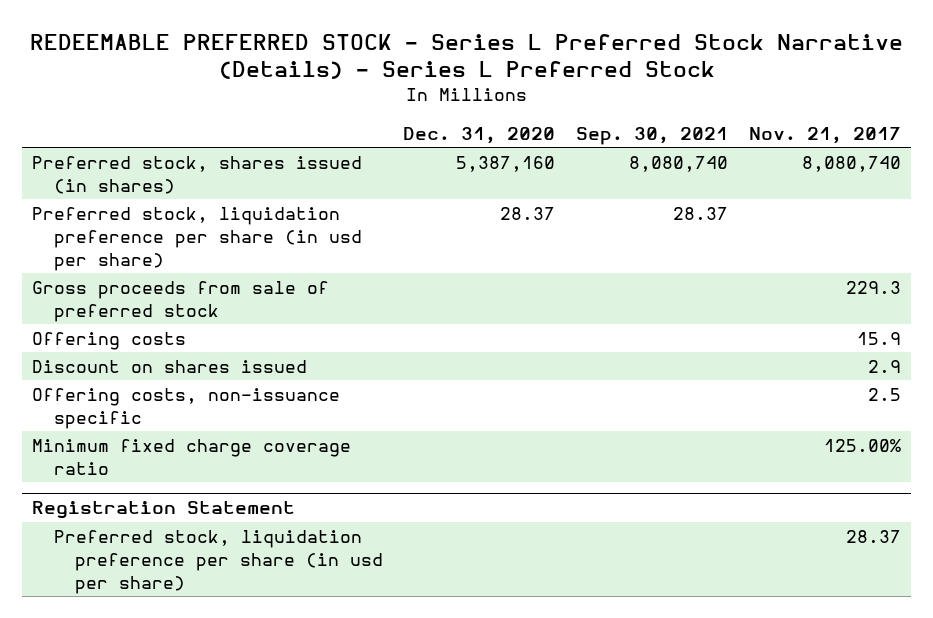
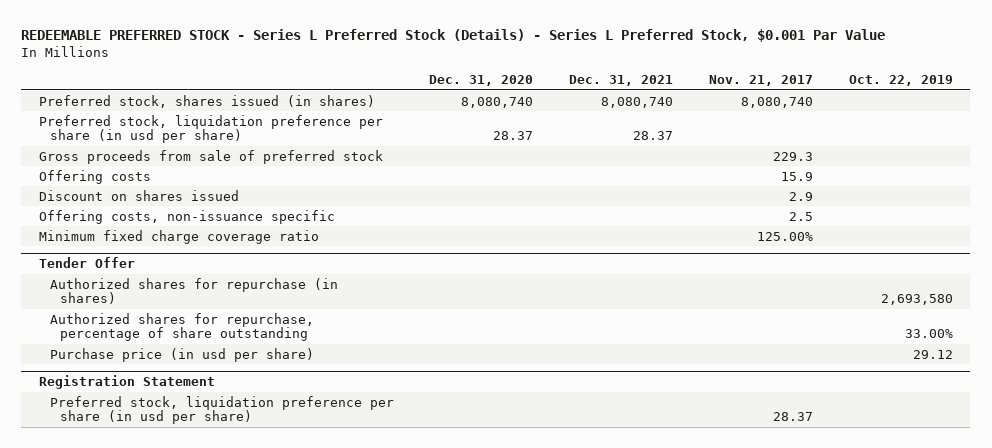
[29,33,903,80] REDEEMABLE PREFERRED STOCK - Series L Preferred Stock Narrative (Details) - Series L Preferred Stock -> [21,29,886,43] REDEEMABLE PREFERRED STOCK - Series L Preferred Stock (Details) - Series L Preferred Stock, $0.001 Par Value
[576,126,729,145] Sep. 30, 2021 -> none
none -> [569,75,674,87] Dec. 31, 2021
none -> [848,75,953,87] Oct. 22, 2019
[456,155,556,172] 5,387,160 -> [461,96,534,108] 8,080,740
none -> [39,257,136,269] Tender Offer
none -> [49,277,338,305] Authorized shares for repurchase (in shares)
none -> [49,312,314,342] Authorized shares for repurchase, percentage of share outstanding
none -> [49,347,314,362] Purchase price (in usd per share)

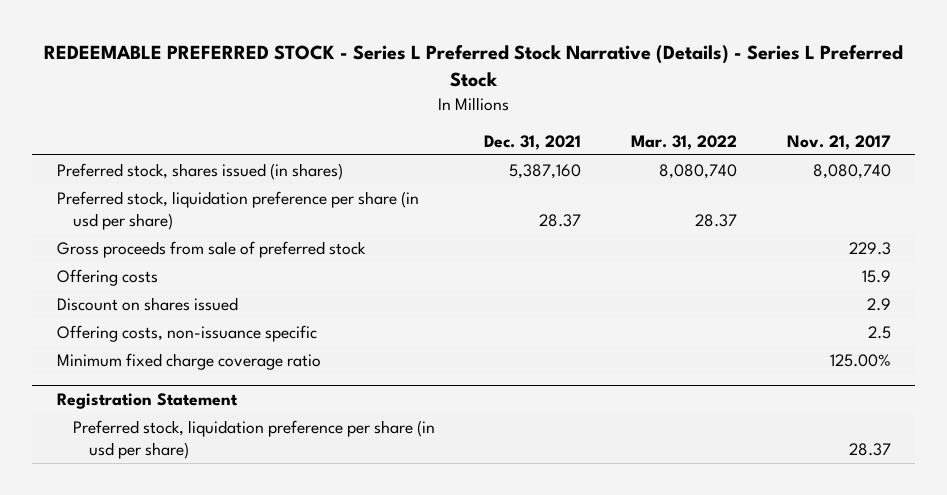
[21,29,886,43] REDEEMABLE PREFERRED STOCK - Series L Preferred Stock (Details) - Series L Preferred Stock, $0.001 Par Value -> [43,45,903,88] REDEEMABLE PREFERRED STOCK - Series L Preferred Stock Narrative (Details) - Series L Preferred Stock
[429,75,534,87] Dec. 31, 2020 -> none
[848,75,953,87] Oct. 22, 2019 -> none
none -> [630,134,737,150] Mar. 31, 2022
[601,96,674,108] 8,080,740 -> [509,163,582,179] 5,387,160
[39,257,136,269] Tender Offer -> none
[49,277,338,305] Authorized shares for repurchase (in shares) -> none
[49,312,314,342] Authorized shares for repurchase, percentage of share outstanding -> none
[49,347,314,362] Purchase price (in usd per share) -> none

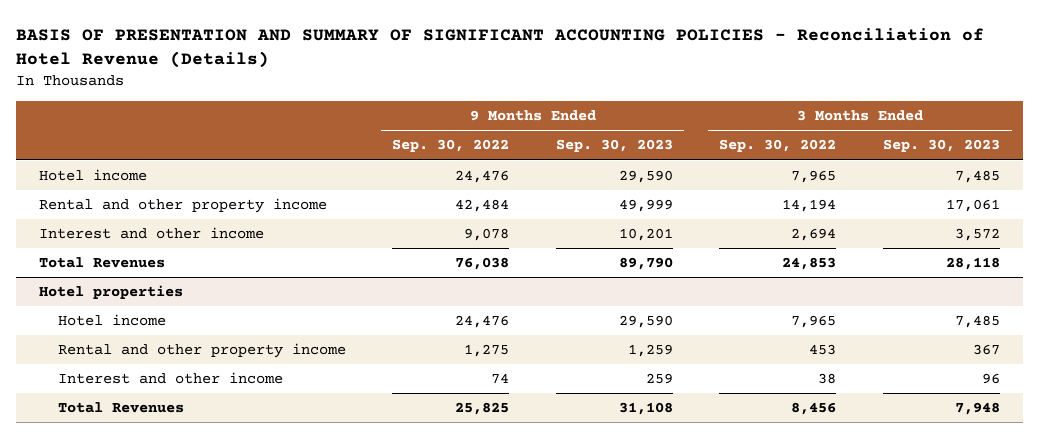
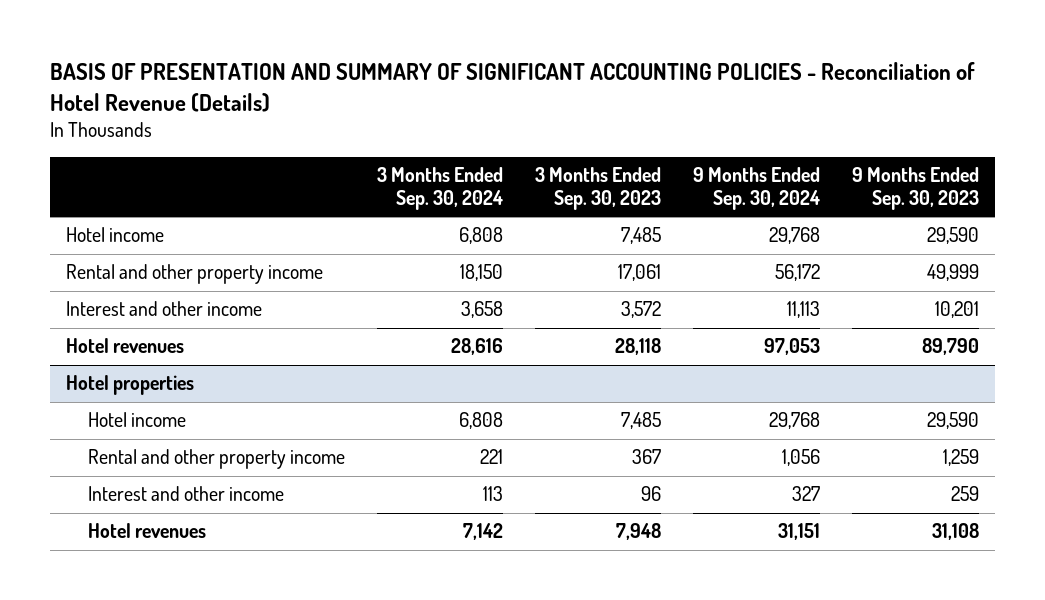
[392,139,510,153] Sep. 30, 2022 -> none
[719,139,837,153] Sep. 30, 2022 -> none
none -> [377,167,504,211] 3 Months Ended Sep. 30, 2024
none -> [693,167,821,211] 9 Months Ended Sep. 30, 2024
[39,257,166,269] Total Revenues -> [66,338,185,354] Hotel revenues
[57,402,184,414] Total Revenues -> [88,523,207,539] Hotel revenues

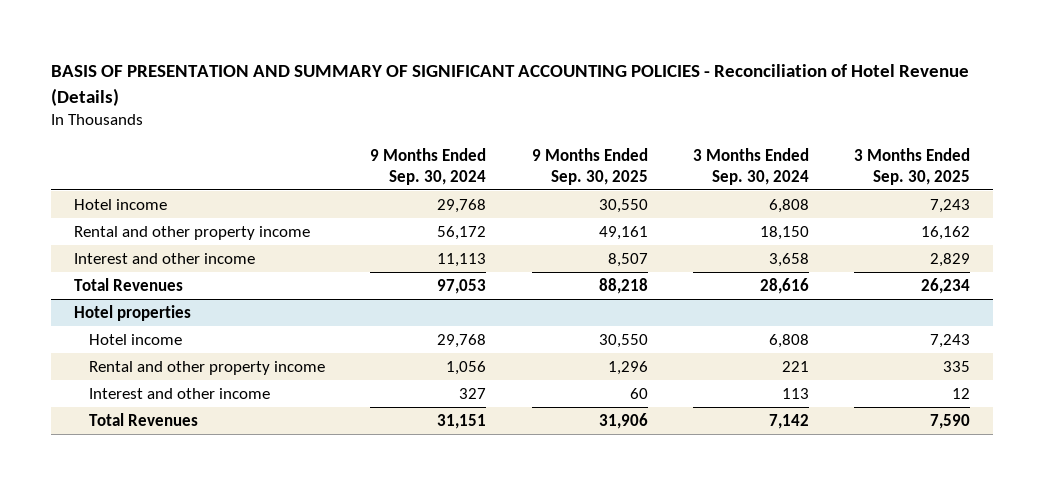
[535,167,662,211] 3 Months Ended Sep. 30, 2023 -> none
[852,167,980,211] 9 Months Ended Sep. 30, 2023 -> none
none -> [531,147,648,185] 9 Months Ended Sep. 30, 2025
none -> [853,147,970,185] 3 Months Ended Sep. 30, 2025
[66,338,185,354] Hotel revenues -> [73,277,183,291] Total Revenues
[88,523,207,539] Hotel revenues -> [89,412,199,426] Total Revenues

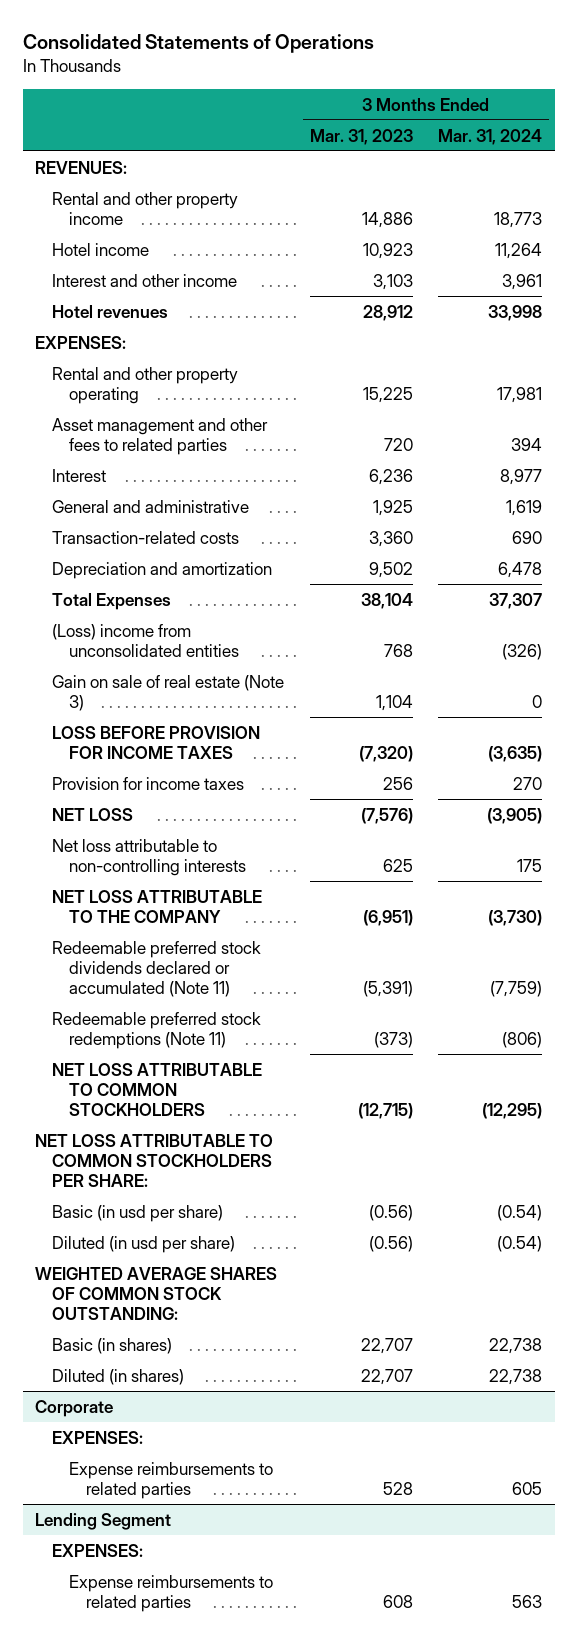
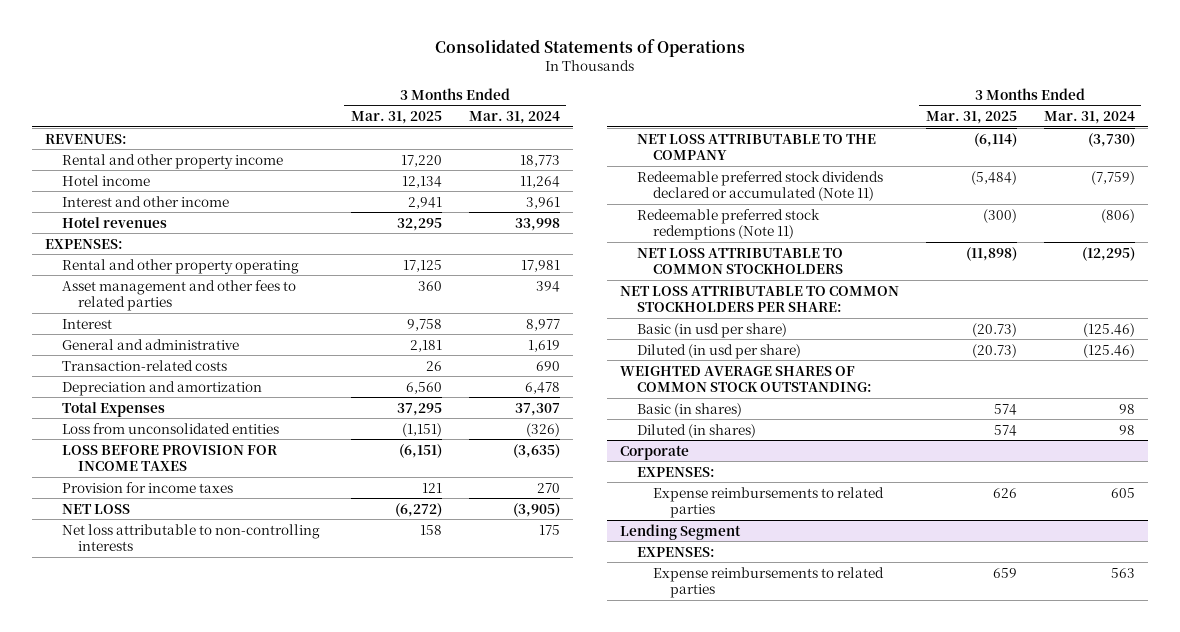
[309,128,413,145] Mar. 31, 2023 -> none
none -> [350,111,442,125] Mar. 31, 2025
[52,674,285,711] Gain on sale of real estate (Note 3) -> none
[52,623,240,657] (Loss) income from unconsolidated entities -> [61,422,279,434] Loss from unconsolidated entities
[497,1204,543,1221] (0.54) -> [1082,322,1135,337] (125.46)
[497,1235,543,1252] (0.54) -> [1082,343,1135,358] (125.46)
[489,1337,543,1354] 22,738 -> [1118,403,1135,414] 98
[489,1368,543,1385] 22,738 -> [1118,424,1135,435] 98

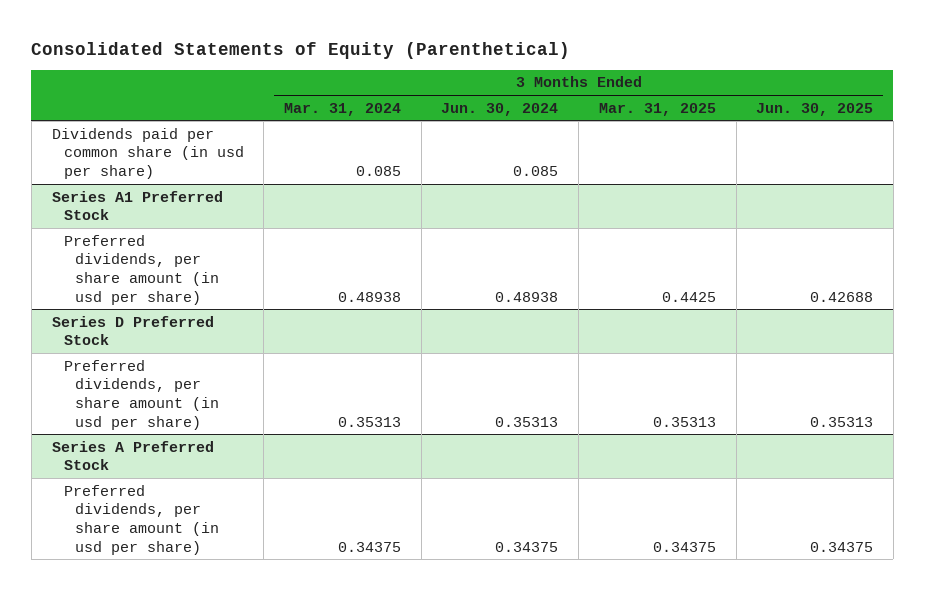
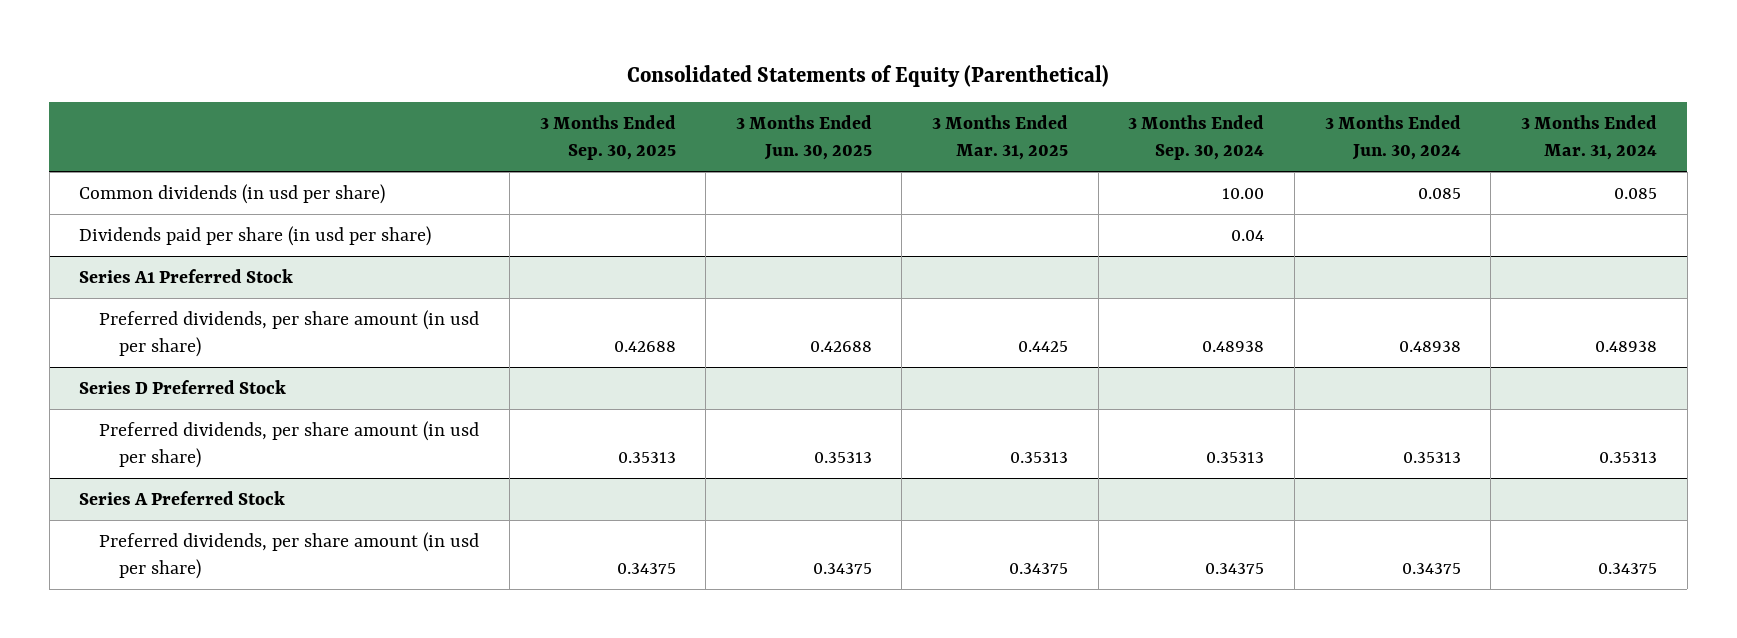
none -> [539,115,676,161] 3 Months Ended Sep. 30, 2025
none -> [1128,115,1265,161] 3 Months Ended Sep. 30, 2024
[51,127,244,179] Dividends paid per common share (in usd per share) -> [79,184,386,205] Common dividends (in usd per share)
none -> [79,226,432,247] Dividends paid per share (in usd per share)

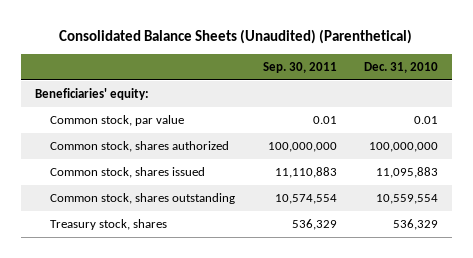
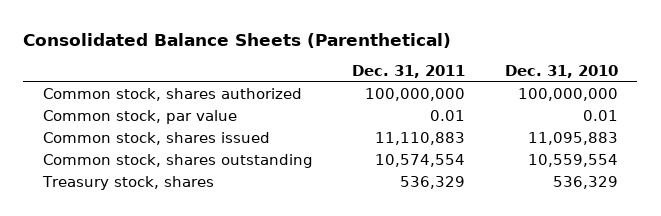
[59,29,413,45] Consolidated Balance Sheets (Unaudited) (Parenthetical) -> [23,32,452,48] Consolidated Balance Sheets (Parenthetical)
[262,62,337,74] Sep. 30, 2011 -> none
none -> [352,65,466,79] Dec. 31, 2011
[34,87,149,100] Beneficiaries' equity: -> none
[50,114,185,126] Common stock, par value -> [42,110,237,125] Common stock, par value

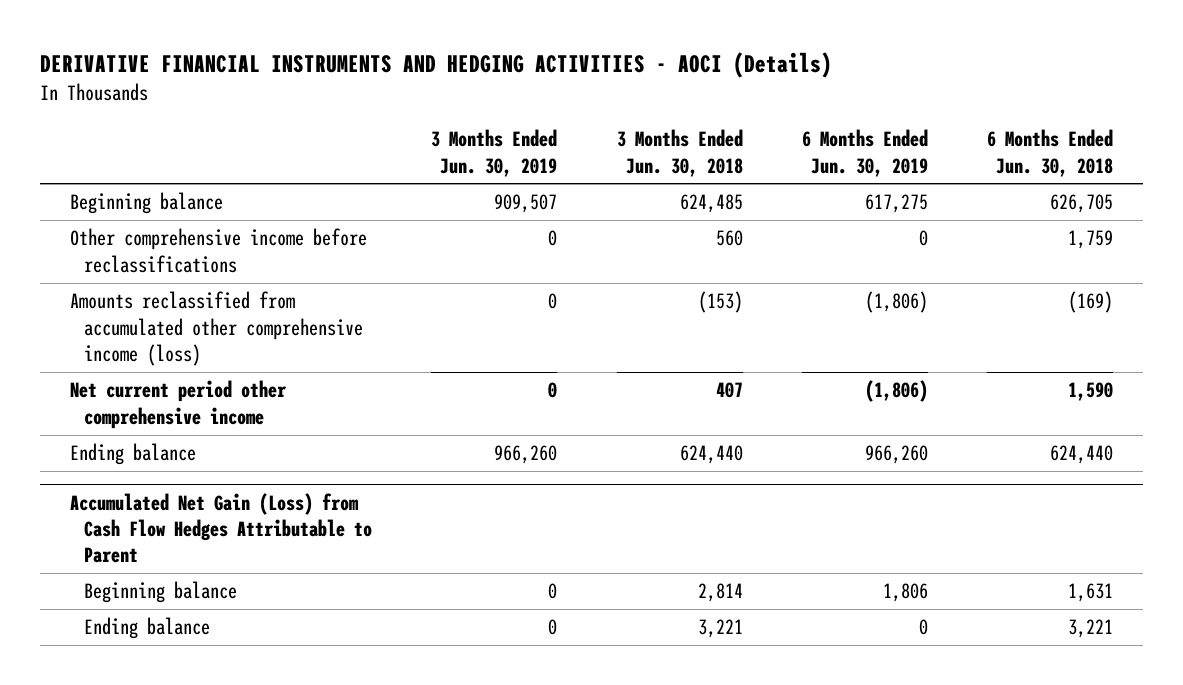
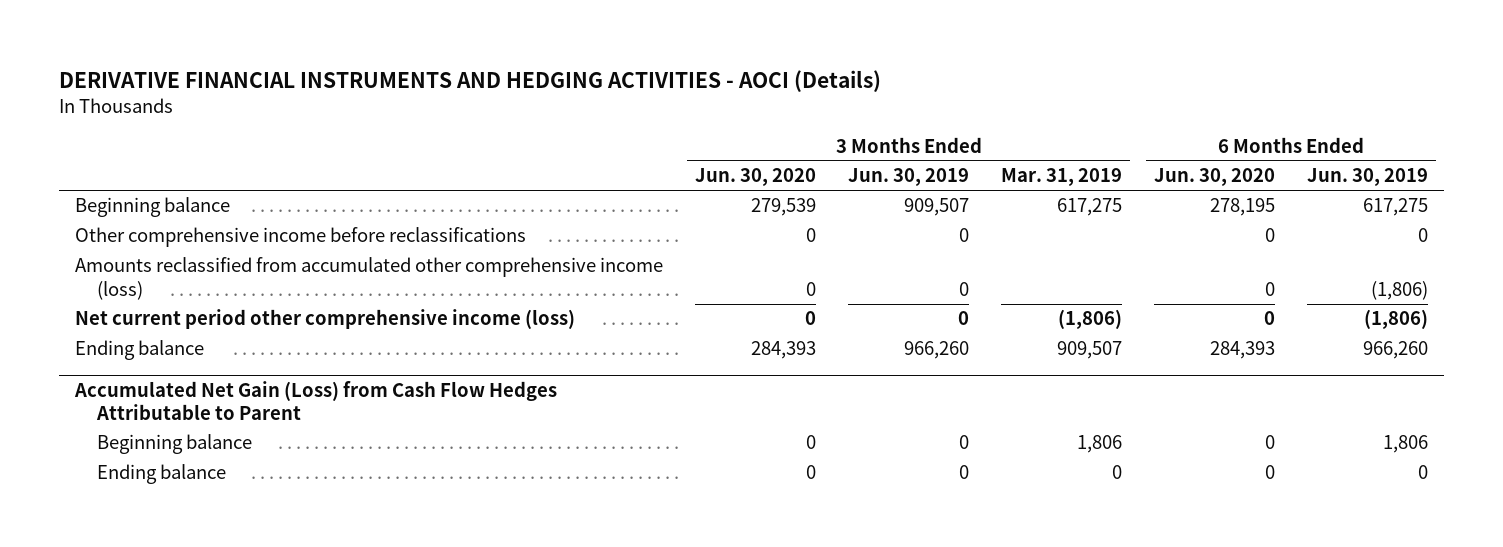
[616,129,743,177] 3 Months Ended Jun. 30, 2018 -> none
[987,129,1114,177] 6 Months Ended Jun. 30, 2018 -> none
none -> [695,168,817,187] Jun. 30, 2020
none -> [1001,168,1123,187] Mar. 31, 2019
none -> [1154,168,1276,187] Jun. 30, 2020
[69,380,287,429] Net current period other comprehensive income -> [75,309,576,330] Net current period other comprehensive income (loss)

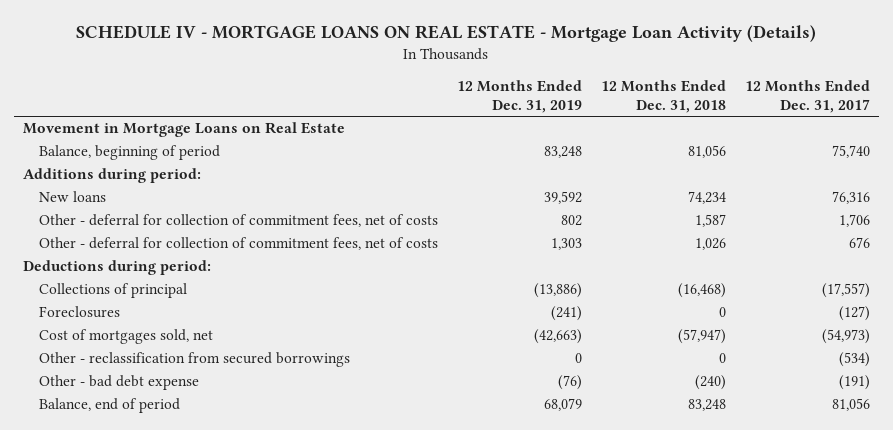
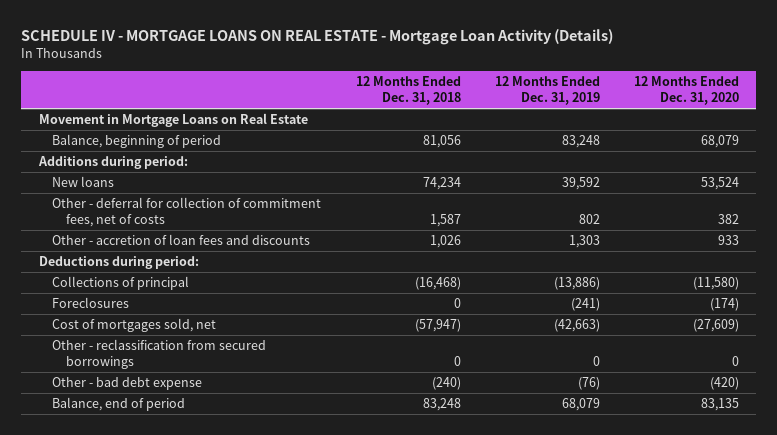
[744,80,870,113] 12 Months Ended Dec. 31, 2017 -> none
none -> [633,76,739,106] 12 Months Ended Dec. 31, 2020
[39,237,439,251] Other - deferral for collection of commitment fees, net of costs -> [52,234,311,246] Other - accretion of loan fees and discounts

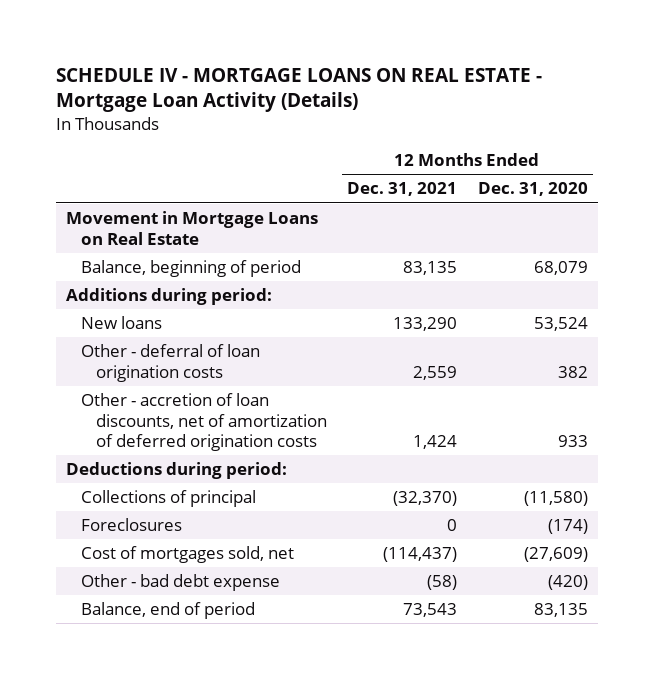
[355,76,461,106] 12 Months Ended Dec. 31, 2018 -> none
[494,76,600,106] 12 Months Ended Dec. 31, 2019 -> none
none -> [347,182,458,197] Dec. 31, 2021
[52,197,322,228] Other - deferral for collection of commitment fees, net of costs -> [80,343,260,382] Other - deferral of loan origination costs
[52,234,311,246] Other - accretion of loan fees and discounts -> [80,392,327,452] Other - accretion of loan discounts, net of amortization of deferred origination costs
[52,339,267,370] Other - reclassification from secured borrowings -> none

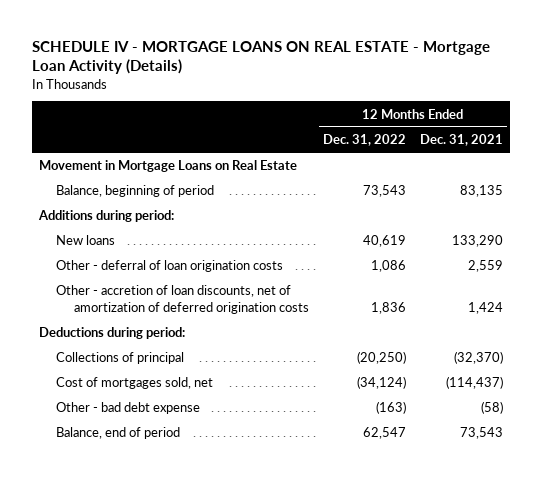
[477,182,588,197] Dec. 31, 2020 -> none
none -> [323,134,407,147] Dec. 31, 2022
[80,517,182,531] Foreclosures -> none

